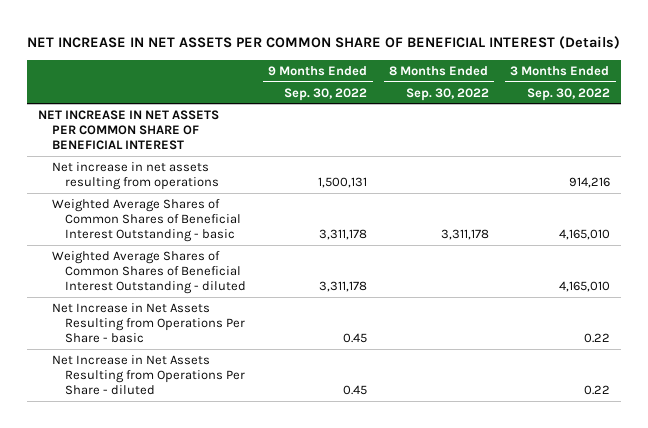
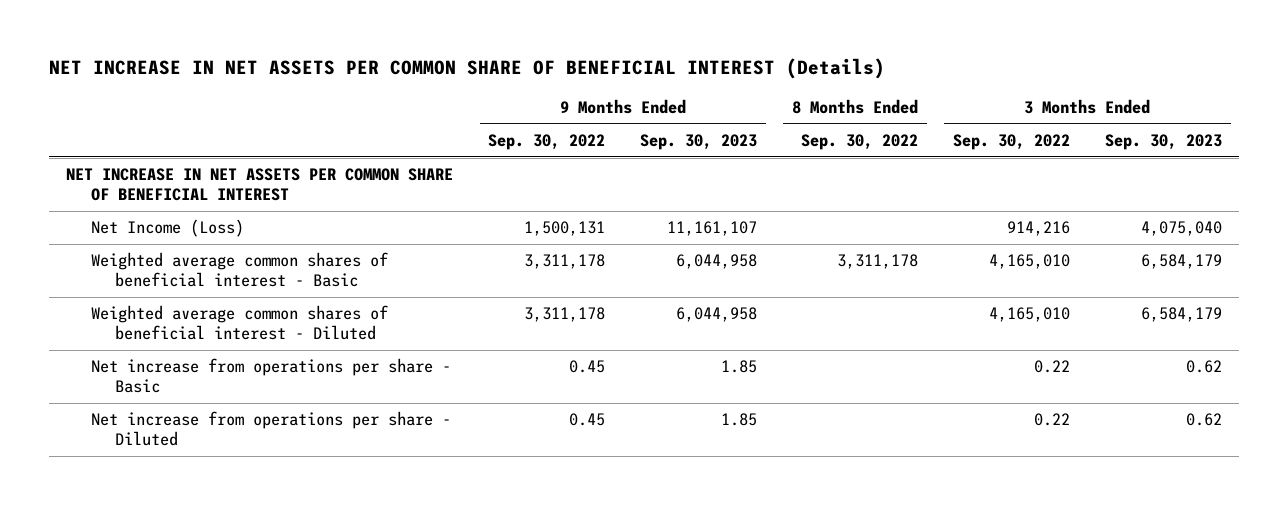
none -> [640,133,758,150] Sep. 30, 2023
none -> [1104,133,1222,150] Sep. 30, 2023
[51,161,219,190] Net increase in net assets resulting from operations -> [90,219,244,238] Net Income (Loss)
[51,198,241,242] Weighted Average Shares of Common Shares of Beneficial Interest Outstanding - basic -> [90,252,388,288] Weighted average common shares of beneficial interest - Basic
[51,250,246,294] Weighted Average Shares of Common Shares of Beneficial Interest Outstanding - diluted -> [90,305,388,341] Weighted average common shares of beneficial interest - Diluted
[51,302,245,343] Net Increase in Net Assets Resulting from Operations Per Share - basic -> [90,358,451,394] Net increase from operations per share - Basic
[51,354,245,395] Net Increase in Net Assets Resulting from Operations Per Share - diluted -> [90,411,451,447] Net increase from operations per share - Diluted

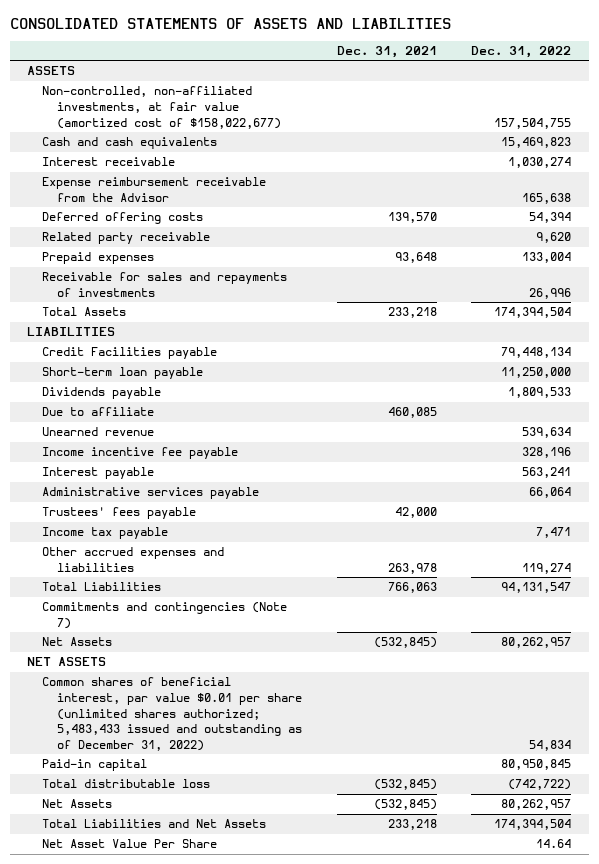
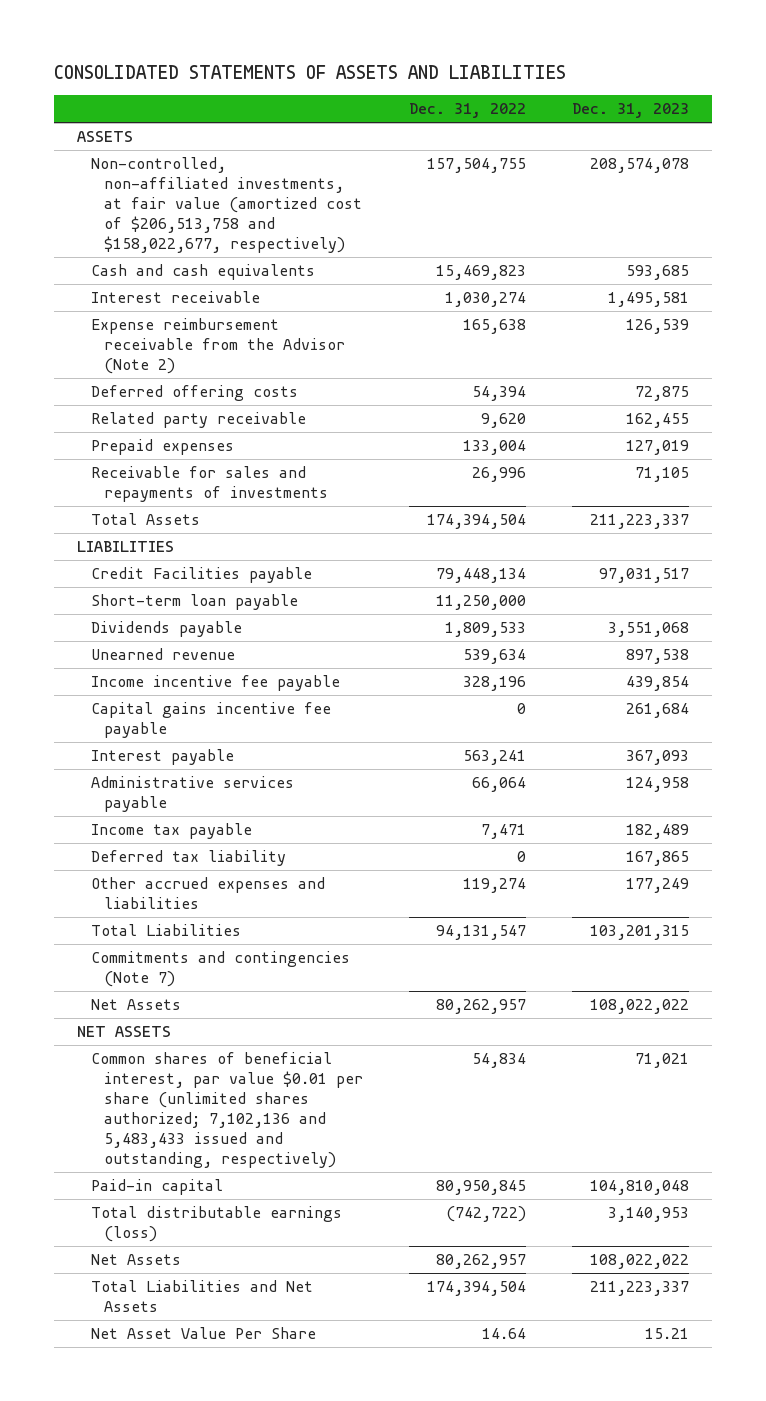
[336,46,437,59] Dec. 31, 2021 -> none
none -> [572,103,690,119] Dec. 31, 2023
[42,86,281,129] Non-controlled, non-affiliated investments, at fair value (amortized cost of $158,022,677) -> [90,156,363,254] Non-controlled, non-affiliated investments, at fair value (amortized cost of $206,513,758 and $158,022,677, respectively)
[42,177,267,203] Expense reimbursement receivable from the Advisor -> [90,317,346,375] Expense reimbursement receivable from the Advisor (Note 2)
[42,407,155,417] Due to affiliate -> none
none -> [90,701,331,739] Capital gains incentive fee payable
[42,507,197,520] Trustees' fees payable -> none
none -> [90,849,286,866] Deferred tax liability
[42,677,302,751] Common shares of beneficial interest, par value $0.01 per share (unlimited shares authorized; 5,483,433 issued and outstanding as of December 31, 2022) -> [90,1051,364,1169] Common shares of beneficial interest, par value $0.01 per share (unlimited shares authorized; 7,102,136 and 5,483,433 issued and outstanding, respectively)
[42,779,211,789] Total distributable loss -> [90,1205,342,1243] Total distributable earnings (loss)

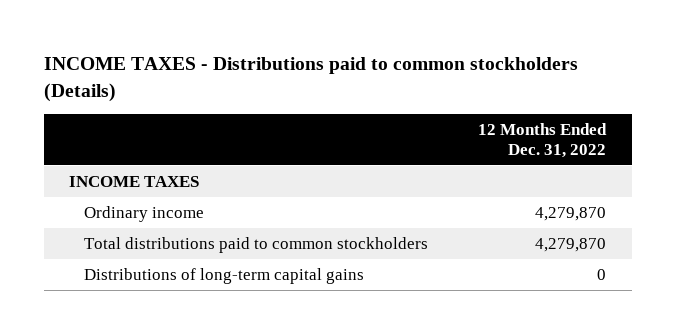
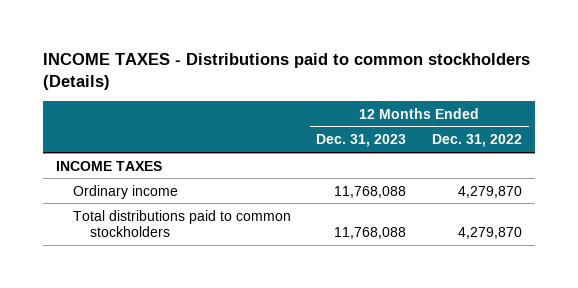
none -> [316,134,407,148] Dec. 31, 2023
[83,267,364,284] Distributions of long-term capital gains -> none

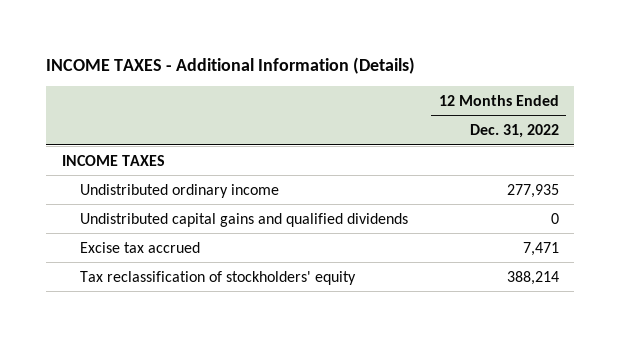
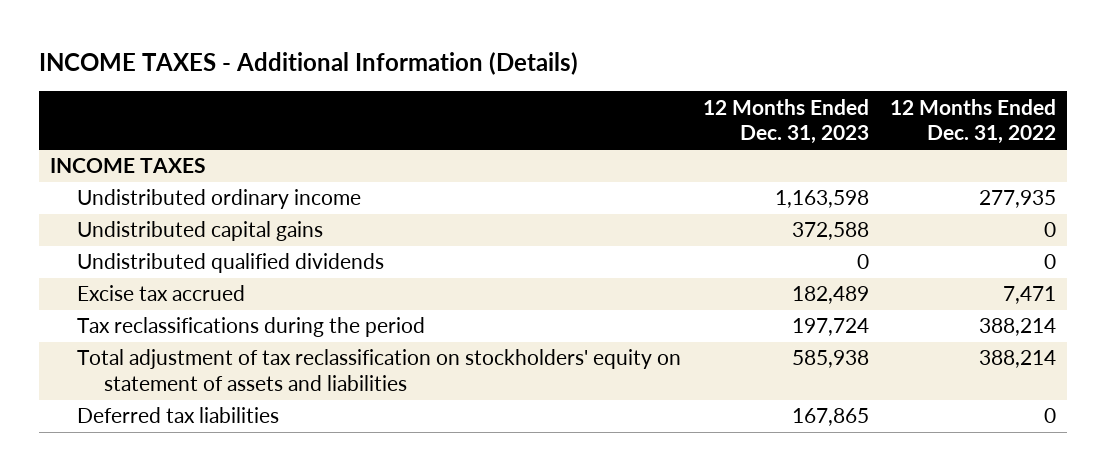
none -> [702,98,869,145] 12 Months Ended Dec. 31, 2023
[80,212,409,227] Undistributed capital gains and qualified dividends -> [76,221,323,242] Undistributed capital gains
none -> [76,253,384,274] Undistributed qualified dividends
none -> [76,317,425,338] Tax reclassifications during the period
[80,270,357,285] Tax reclassification of stockholders' equity -> [76,349,681,392] Total adjustment of tax reclassification on stockholders' equity on statement of assets and liabilities
none -> [76,407,279,424] Deferred tax liabilities

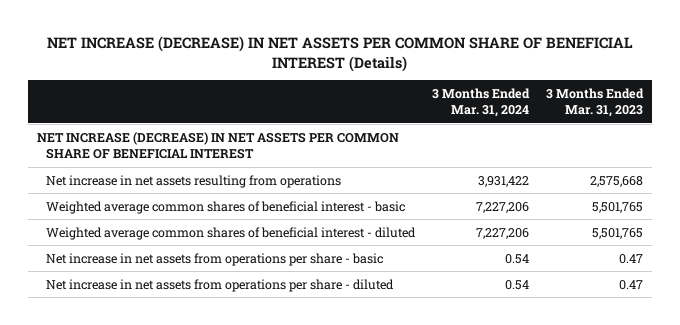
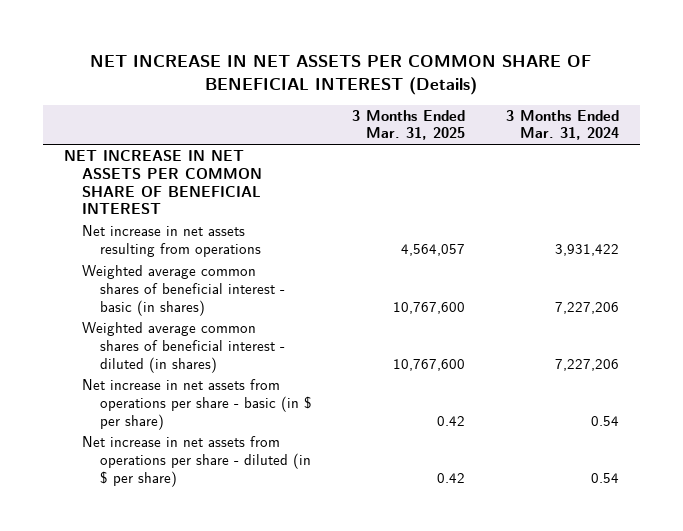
[46,35,633,72] NET INCREASE (DECREASE) IN NET ASSETS PER COMMON SHARE OF BENEFICIAL INTEREST (Details) -> [90,54,592,95] NET INCREASE IN NET ASSETS PER COMMON SHARE OF BENEFICIAL INTEREST (Details)
[545,87,644,118] 3 Months Ended Mar. 31, 2023 -> none
none -> [352,109,466,141] 3 Months Ended Mar. 31, 2025
[36,131,399,160] NET INCREASE (DECREASE) IN NET ASSETS PER COMMON SHARE OF BENEFICIAL INTEREST -> [63,150,262,215] NET INCREASE IN NET ASSETS PER COMMON SHARE OF BENEFICIAL INTEREST
[45,200,405,214] Weighted average common shares of beneficial interest - basic -> [81,265,285,316] Weighted average common shares of beneficial interest - basic (in shares)
[45,226,416,240] Weighted average common shares of beneficial interest - diluted -> [81,322,285,373] Weighted average common shares of beneficial interest - diluted (in shares)
[45,252,383,266] Net increase in net assets from operations per share - basic -> [81,379,312,430] Net increase in net assets from operations per share - basic (in $ per share)
[45,278,394,292] Net increase in net assets from operations per share - diluted -> [81,436,311,487] Net increase in net assets from operations per share - diluted (in $ per share)

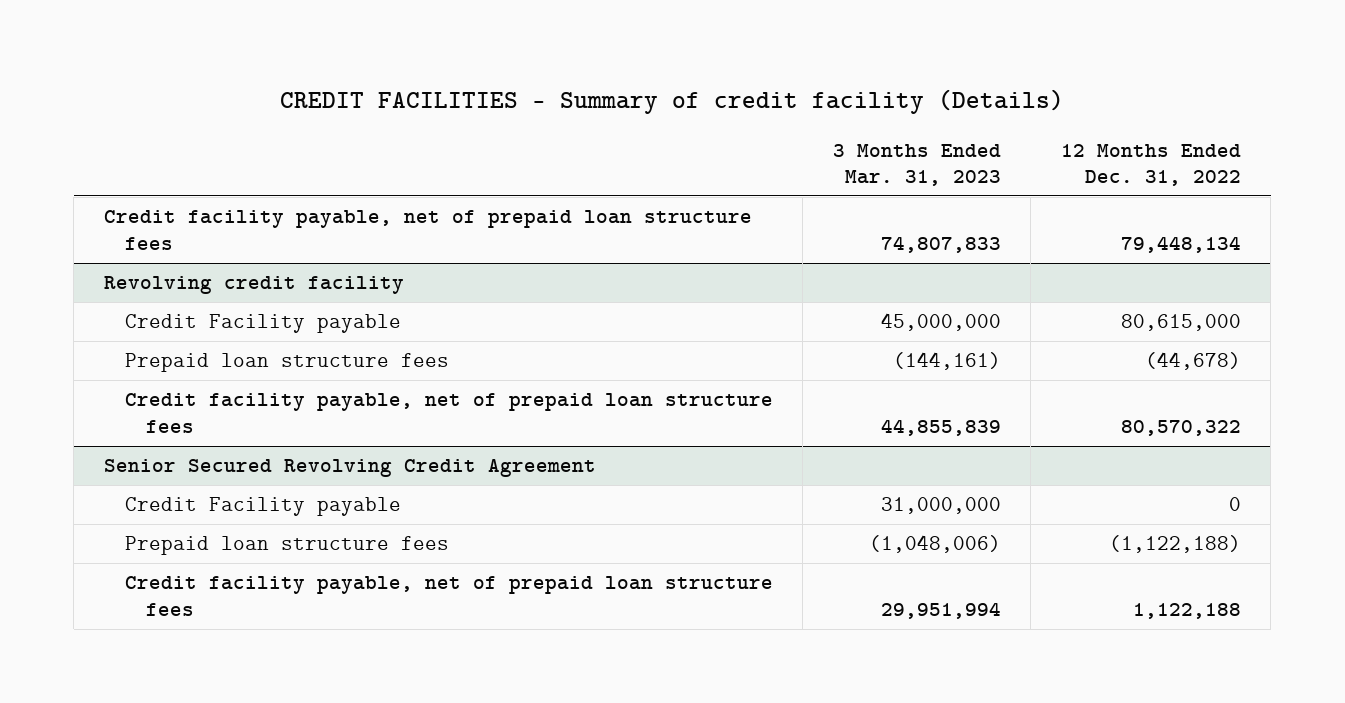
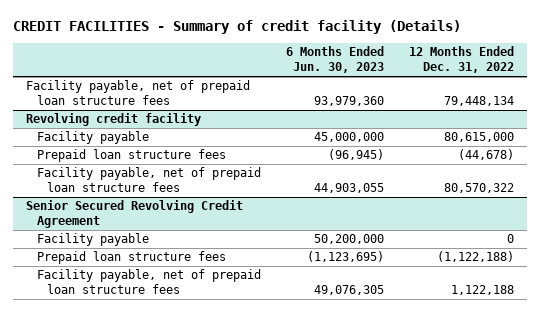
[832,143,1001,187] 3 Months Ended Mar. 31, 2023 -> none
none -> [285,46,384,74] 6 Months Ended Jun. 30, 2023
[103,210,752,250] Credit facility payable, net of prepaid loan structure fees -> [25,80,250,106] Facility payable, net of prepaid loan structure fees
[125,314,402,334] Credit Facility payable -> [36,131,149,145] Facility payable
[125,393,774,433] Credit facility payable, net of prepaid loan structure fees -> [36,167,261,193] Facility payable, net of prepaid loan structure fees
[125,497,402,517] Credit Facility payable -> [36,233,149,247] Facility payable
[125,576,774,616] Credit facility payable, net of prepaid loan structure fees -> [36,269,261,295] Facility payable, net of prepaid loan structure fees

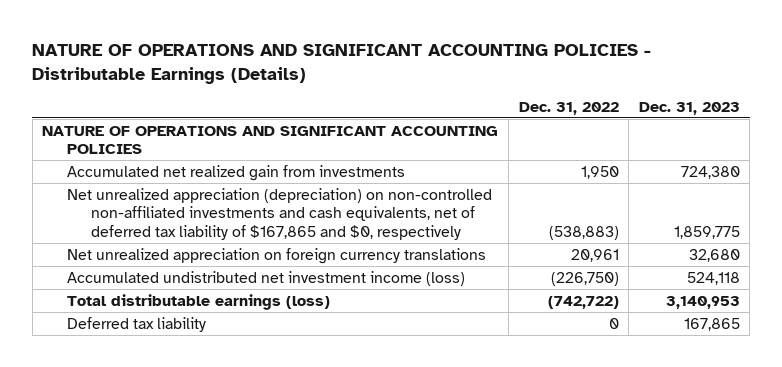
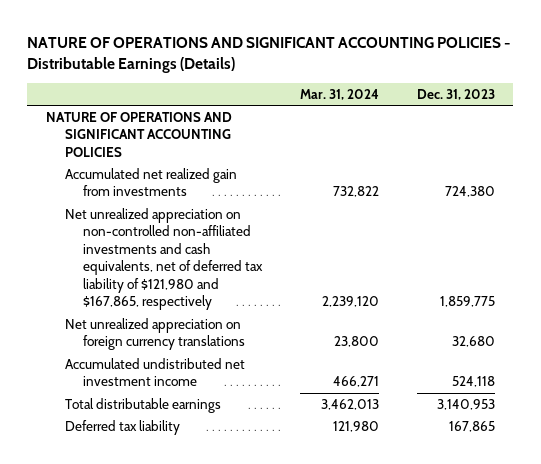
[518,101,619,115] Dec. 31, 2022 -> none
none -> [299,88,379,100] Mar. 31, 2024
[66,187,492,240] Net unrealized appreciation (depreciation) on non-controlled non-affiliated investments and cash equivalents, net of deferred tax liability of $167,865 and $0, respectively -> [64,207,264,311] Net unrealized appreciation on non-controlled non-affiliated investments and cash equivalents, net of deferred tax liability of $121,980 and $167,865, respectively
[66,270,465,286] Accumulated undistributed net investment income (loss) -> [64,357,245,387] Accumulated undistributed net investment income
[66,293,330,310] Total distributable earnings (loss) -> [64,397,221,413] Total distributable earnings

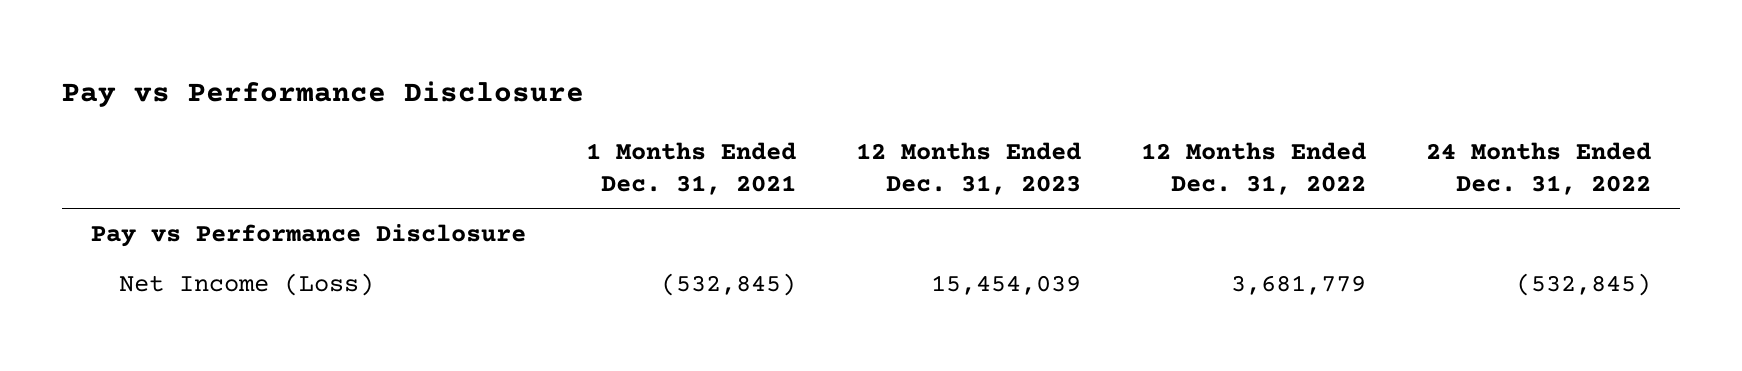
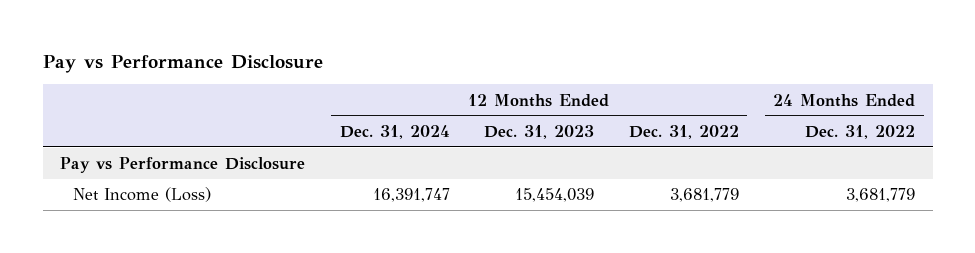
[586,142,797,195] 1 Months Ended Dec. 31, 2021 -> none
none -> [339,124,450,139] Dec. 31, 2024
[1515,273,1651,297] (532,845) -> [846,188,916,203] 3,681,779

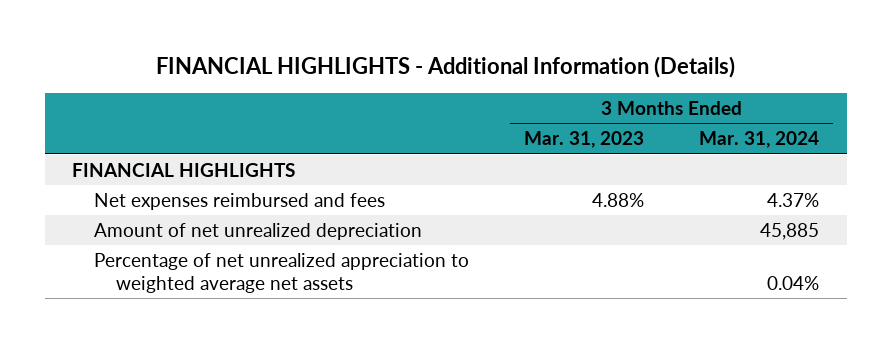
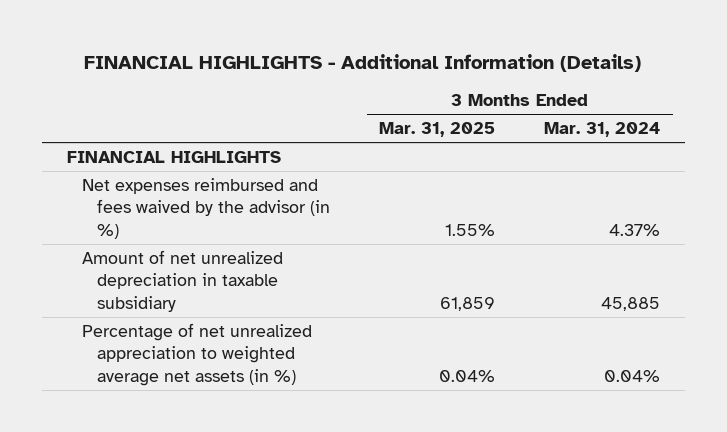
[523,131,644,149] Mar. 31, 2023 -> none
none -> [379,122,496,138] Mar. 31, 2025
[93,192,385,210] Net expenses reimbursed and fees -> [81,177,330,239] Net expenses reimbursed and fees waived by the advisor (in %)
[93,222,422,240] Amount of net unrealized depreciation -> [81,249,283,312] Amount of net unrealized depreciation in taxable subsidiary
[93,252,469,293] Percentage of net unrealized appreciation to weighted average net assets -> [81,322,312,386] Percentage of net unrealized appreciation to weighted average net assets (in %)

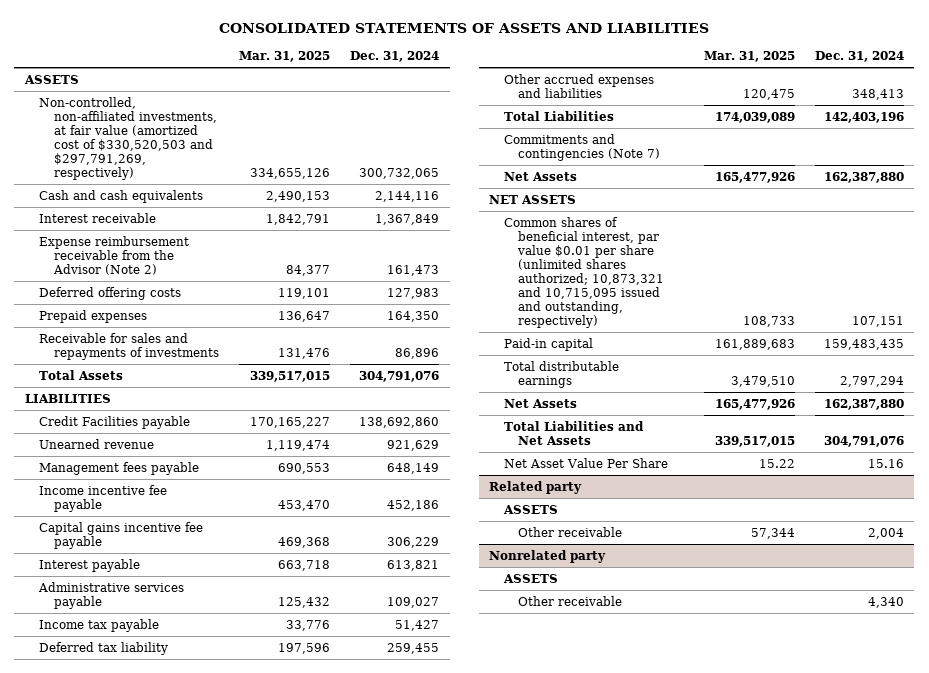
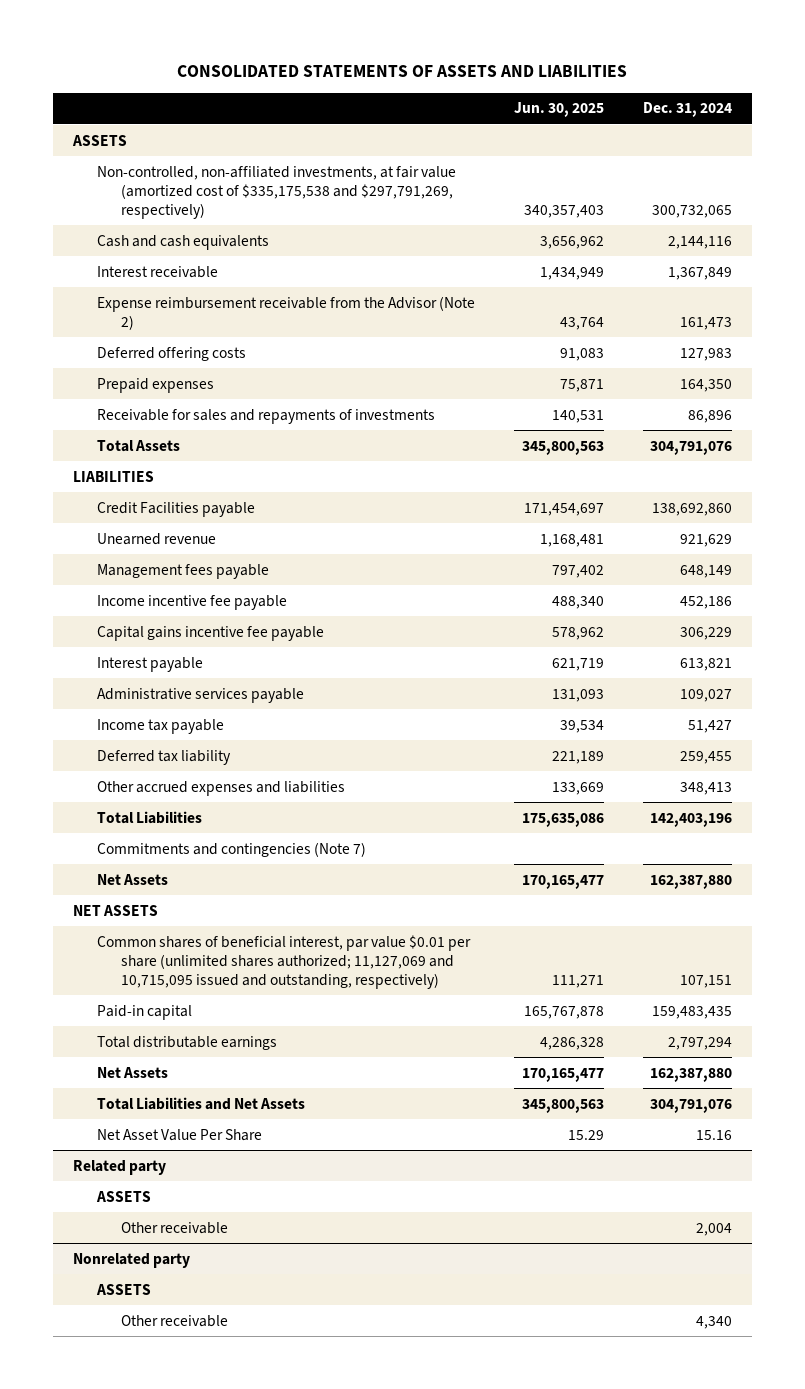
[239,51,331,63] Mar. 31, 2025 -> none
none -> [514,102,605,118] Jun. 30, 2025
[39,96,217,180] Non-controlled, non-affiliated investments, at fair value (amortized cost of $330,520,503 and $297,791,269, respectively) -> [97,165,457,219] Non-controlled, non-affiliated investments, at fair value (amortized cost of $335,175,538 and $297,791,269, respectively)
[503,216,665,328] Common shares of beneficial interest, par value $0.01 per share (unlimited shares authorized; 10,873,321 and 10,715,095 issued and outstanding, respectively) -> [97,934,472,989] Common shares of beneficial interest, par value $0.01 per share (unlimited shares authorized; 11,127,069 and 10,715,095 issued and outstanding, respectively)

